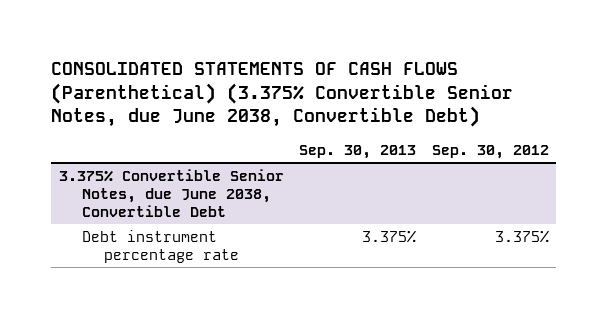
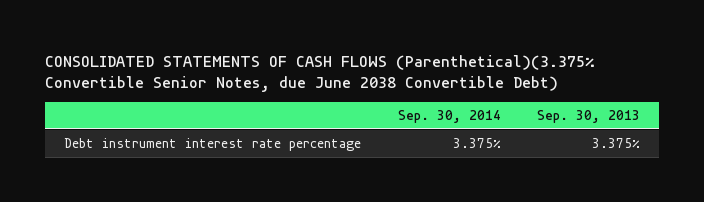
[51,62,514,128] CONSOLIDATED STATEMENTS OF CASH FLOWS (Parenthetical) (3.375% Convertible Senior Notes, due June 2038, Convertible Debt) -> [45,54,596,93] CONSOLIDATED STATEMENTS OF CASH FLOWS (Parenthetical)(3.375% Convertible Senior Notes, due June 2038 Convertible Debt)
[431,145,549,160] Sep. 30, 2012 -> none
none -> [397,110,501,124] Sep. 30, 2014
[59,168,285,217] 3.375% Convertible Senior Notes, due June 2038, Convertible Debt -> none
[81,229,239,263] Debt instrument percentage rate -> [63,138,361,152] Debt instrument interest rate percentage

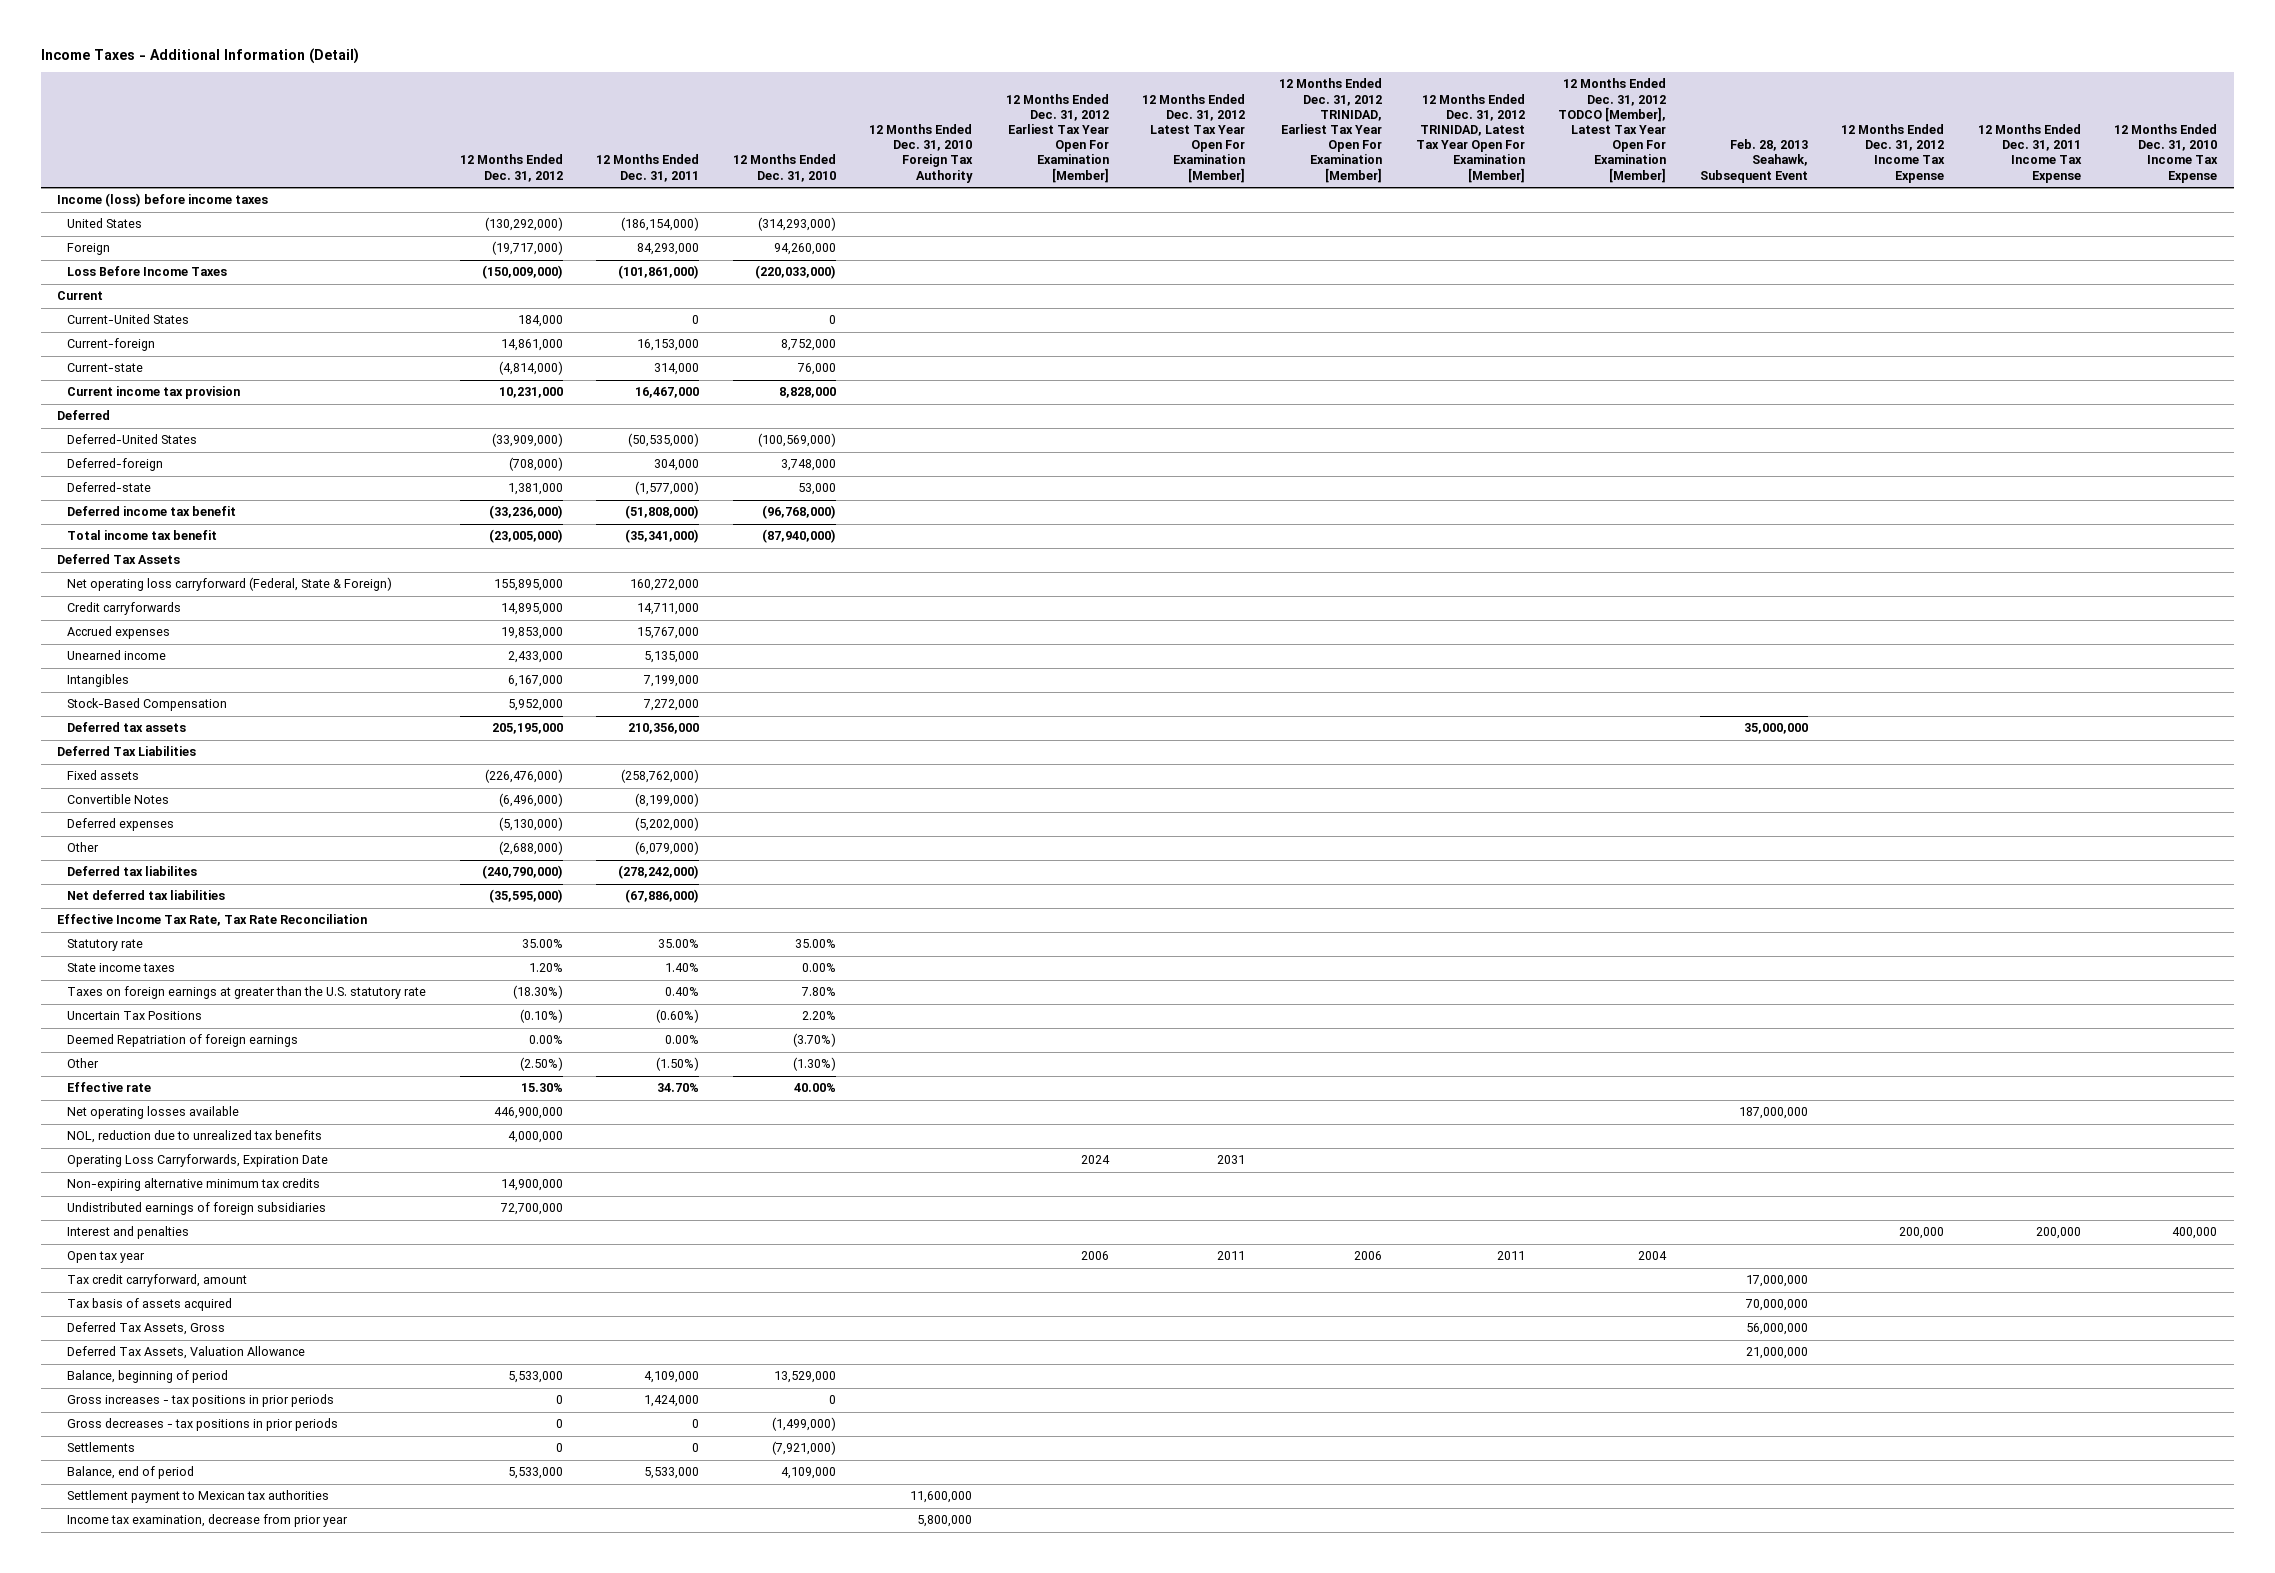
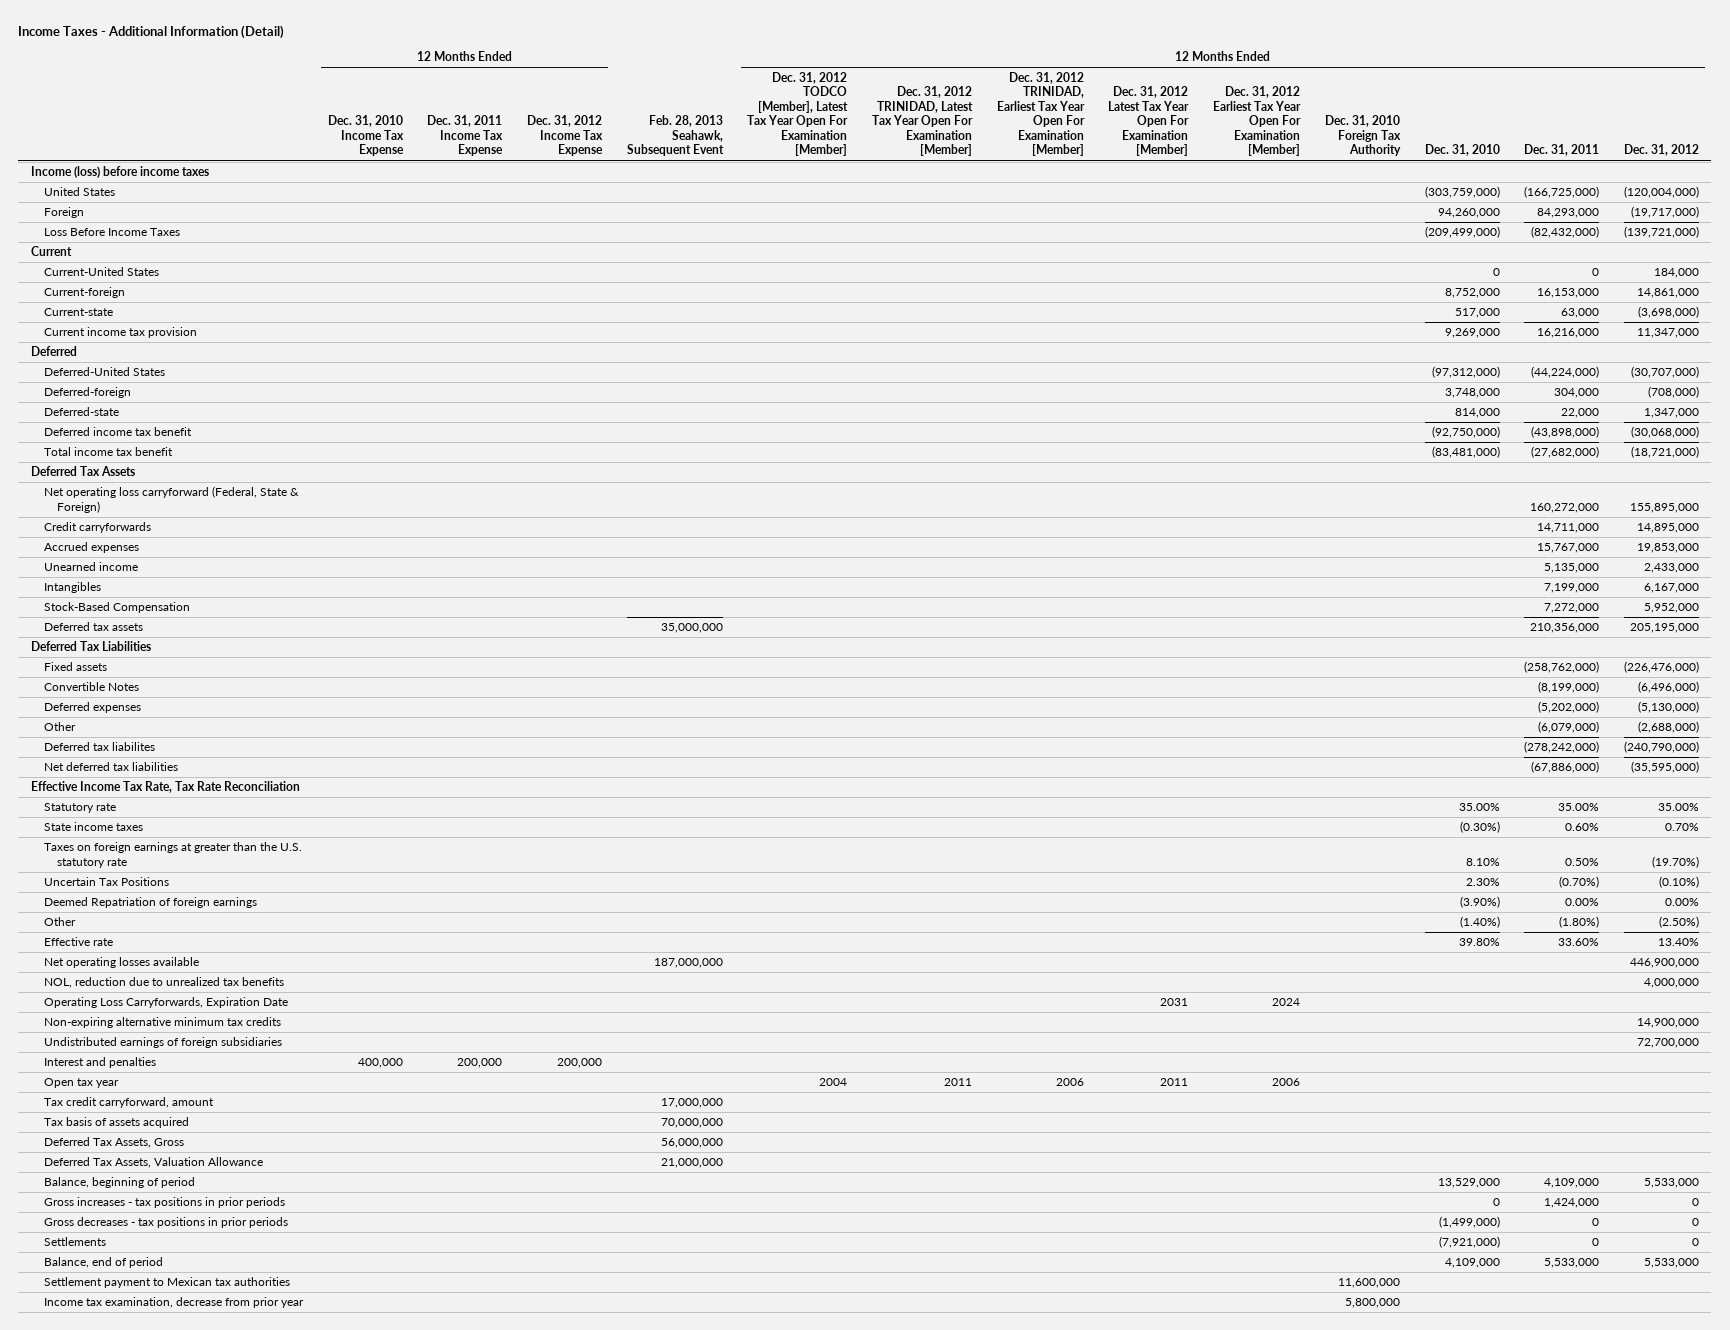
[484,217,563,232] (130,292,000) -> [1623,186,1699,199] (120,004,000)
[621,217,700,232] (186,154,000) -> [1524,186,1600,199] (166,725,000)
[757,217,836,232] (314,293,000) -> [1424,186,1500,199] (303,759,000)
[481,265,563,280] (150,009,000) -> [1623,226,1699,239] (139,721,000)
[618,265,700,280] (101,861,000) -> [1531,226,1600,239] (82,432,000)
[754,265,836,280] (220,033,000) -> [1424,226,1500,239] (209,499,000)
[498,361,563,376] (4,814,000) -> [1637,306,1699,319] (3,698,000)
[654,363,700,376] 314,000 -> [1561,308,1600,319] 63,000
[796,363,836,376] 76,000 -> [1454,308,1500,319] 517,000
[498,387,563,399] 10,231,000 -> [1636,328,1699,339] 11,347,000
[635,387,700,399] 16,467,000 -> [1537,328,1600,339] 16,216,000
[778,387,836,399] 8,828,000 -> [1444,328,1500,339] 9,269,000
[491,433,563,448] (33,909,000) -> [1630,366,1699,379] (30,707,000)
[628,433,700,448] (50,535,000) -> [1531,366,1600,379] (44,224,000)
[757,433,836,448] (100,569,000) -> [1431,366,1500,379] (97,312,000)
[507,483,563,496] 1,381,000 -> [1643,408,1699,419] 1,347,000
[635,481,700,496] (1,577,000) -> [1561,408,1600,419] 22,000
[797,483,836,496] 53,000 -> [1454,408,1500,419] 814,000
[488,505,563,520] (33,236,000) -> [1630,426,1699,439] (30,068,000)
[625,505,700,520] (51,808,000) -> [1531,426,1600,439] (43,898,000)
[761,505,836,520] (96,768,000) -> [1431,426,1500,439] (92,750,000)
[488,529,563,544] (23,005,000) -> [1630,446,1699,459] (18,721,000)
[625,529,700,544] (35,341,000) -> [1531,446,1600,459] (27,682,000)
[761,529,836,544] (87,940,000) -> [1431,446,1500,459] (83,481,000)
[528,963,563,973] 1.20% -> [1664,823,1699,832] 0.70%
[665,963,700,973] 1.40% -> [1565,823,1600,832] 0.60%
[801,963,836,973] 0.00% -> [1459,821,1500,834] (0.30%)
[512,985,563,1000] (18.30%) -> [1651,855,1699,868] (19.70%)
[665,987,700,997] 0.40% -> [1565,857,1600,866] 0.50%
[800,987,836,997] 7.80% -> [1465,857,1500,866] 8.10%
[656,1009,700,1024] (0.60%) -> [1559,876,1600,889] (0.70%)
[801,1011,836,1021] 2.20% -> [1465,878,1500,887] 2.30%
[792,1033,836,1048] (3.70%) -> [1459,896,1500,909] (3.90%)
[656,1057,700,1072] (1.50%) -> [1559,916,1600,929] (1.80%)
[792,1057,836,1072] (1.30%) -> [1459,916,1500,929] (1.40%)
[520,1083,563,1093] 15.30% -> [1657,938,1699,947] 13.40%
[657,1083,700,1093] 34.70% -> [1558,938,1600,947] 33.60%
[793,1083,836,1093] 40.00% -> [1458,938,1500,947] 39.80%

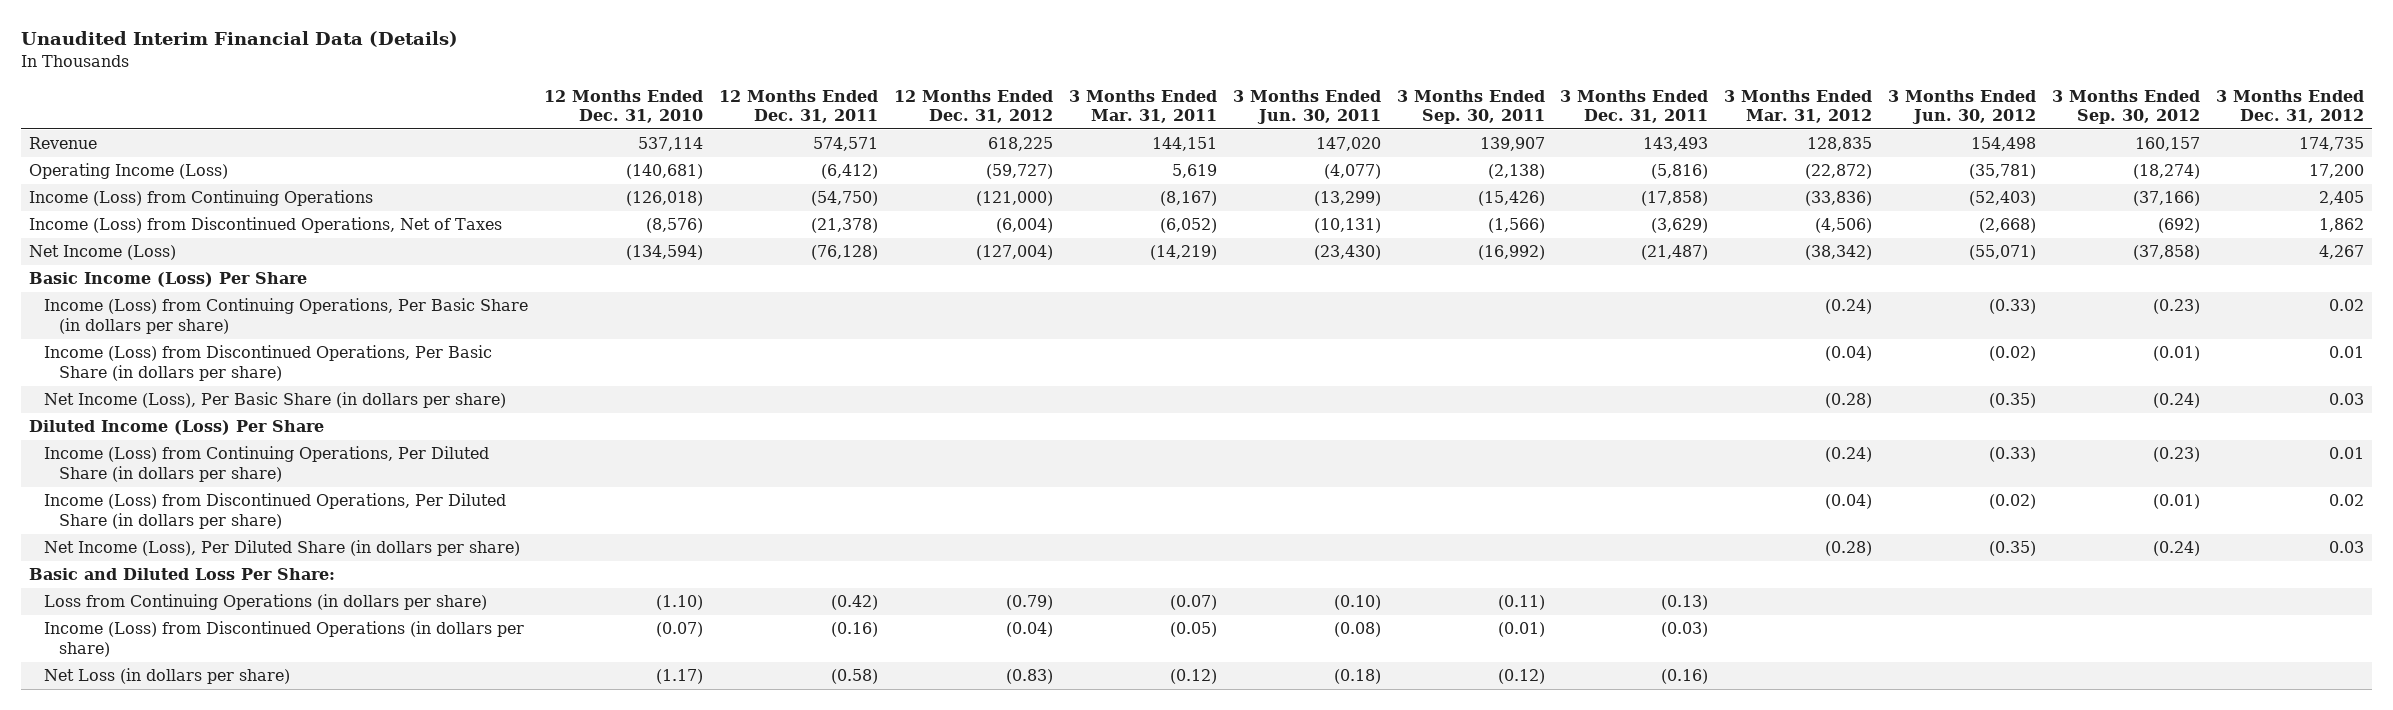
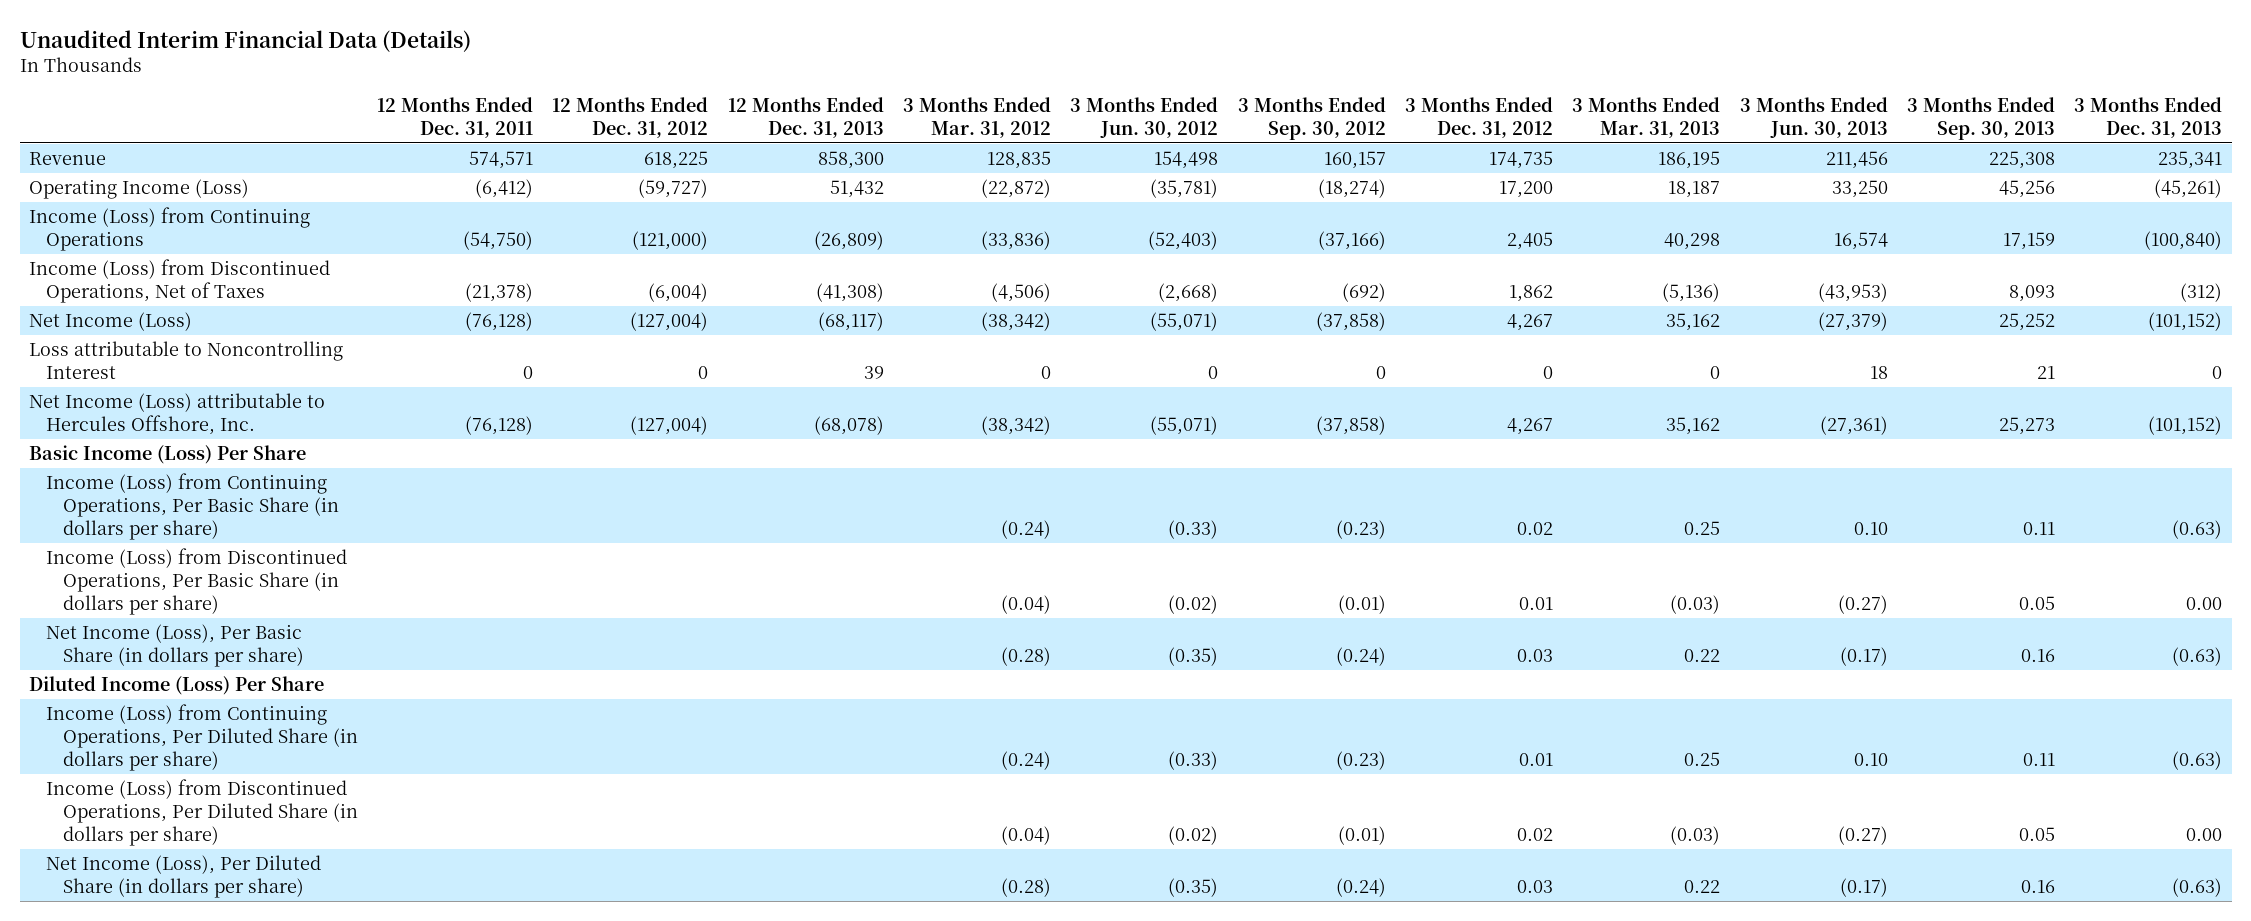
[543,89,703,124] 12 Months Ended Dec. 31, 2010 -> none
[1068,89,1217,124] 3 Months Ended Mar. 31, 2011 -> none
[1232,89,1381,125] 3 Months Ended Jun. 30, 2011 -> none
[1396,89,1545,125] 3 Months Ended Sep. 30, 2011 -> none
[1560,89,1709,124] 3 Months Ended Dec. 31, 2011 -> none
none -> [727,96,884,138] 12 Months Ended Dec. 31, 2013
none -> [1572,96,1721,138] 3 Months Ended Mar. 31, 2013
none -> [1739,96,1888,138] 3 Months Ended Jun. 30, 2013
none -> [1906,96,2055,140] 3 Months Ended Sep. 30, 2013
none -> [2074,96,2223,138] 3 Months Ended Dec. 31, 2013
none -> [29,341,344,380] Loss attributable to Noncontrolling Interest
none -> [29,393,326,436] Net Income (Loss) attributable to Hercules Offshore, Inc.
[29,568,336,581] Basic and Diluted Loss Per Share: -> none
[43,594,487,611] Loss from Continuing Operations (in dollars per share) -> none
[43,621,524,657] Income (Loss) from Discontinued Operations (in dollars per share) -> none
[43,668,290,685] Net Loss (in dollars per share) -> none

